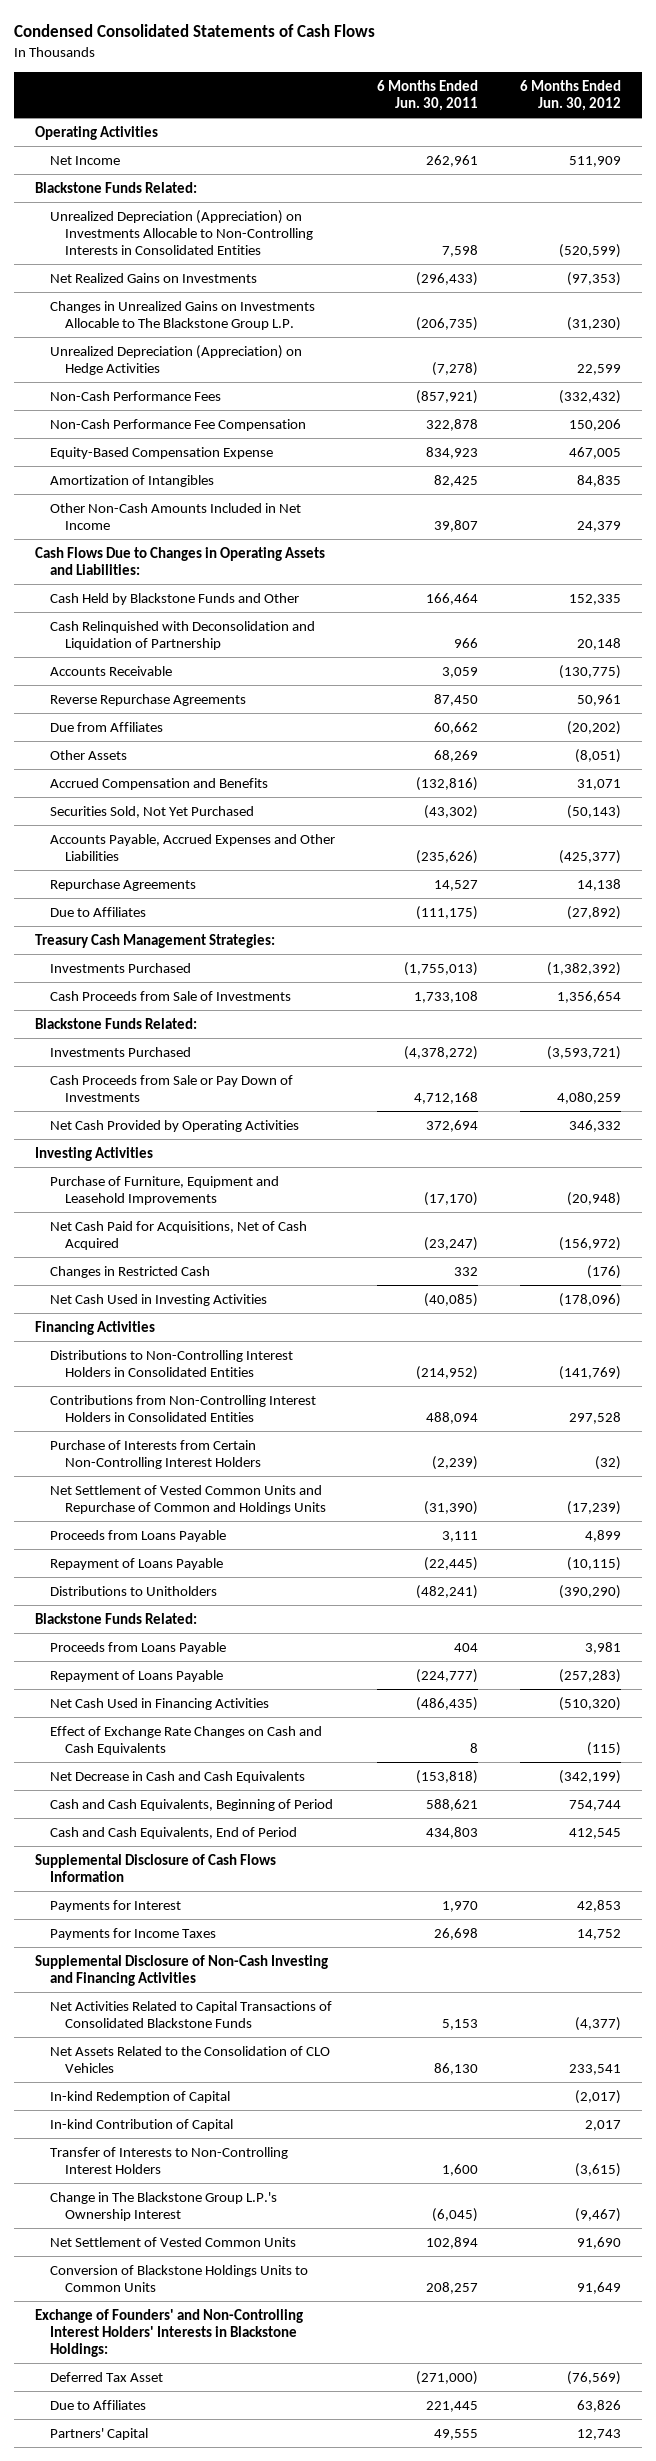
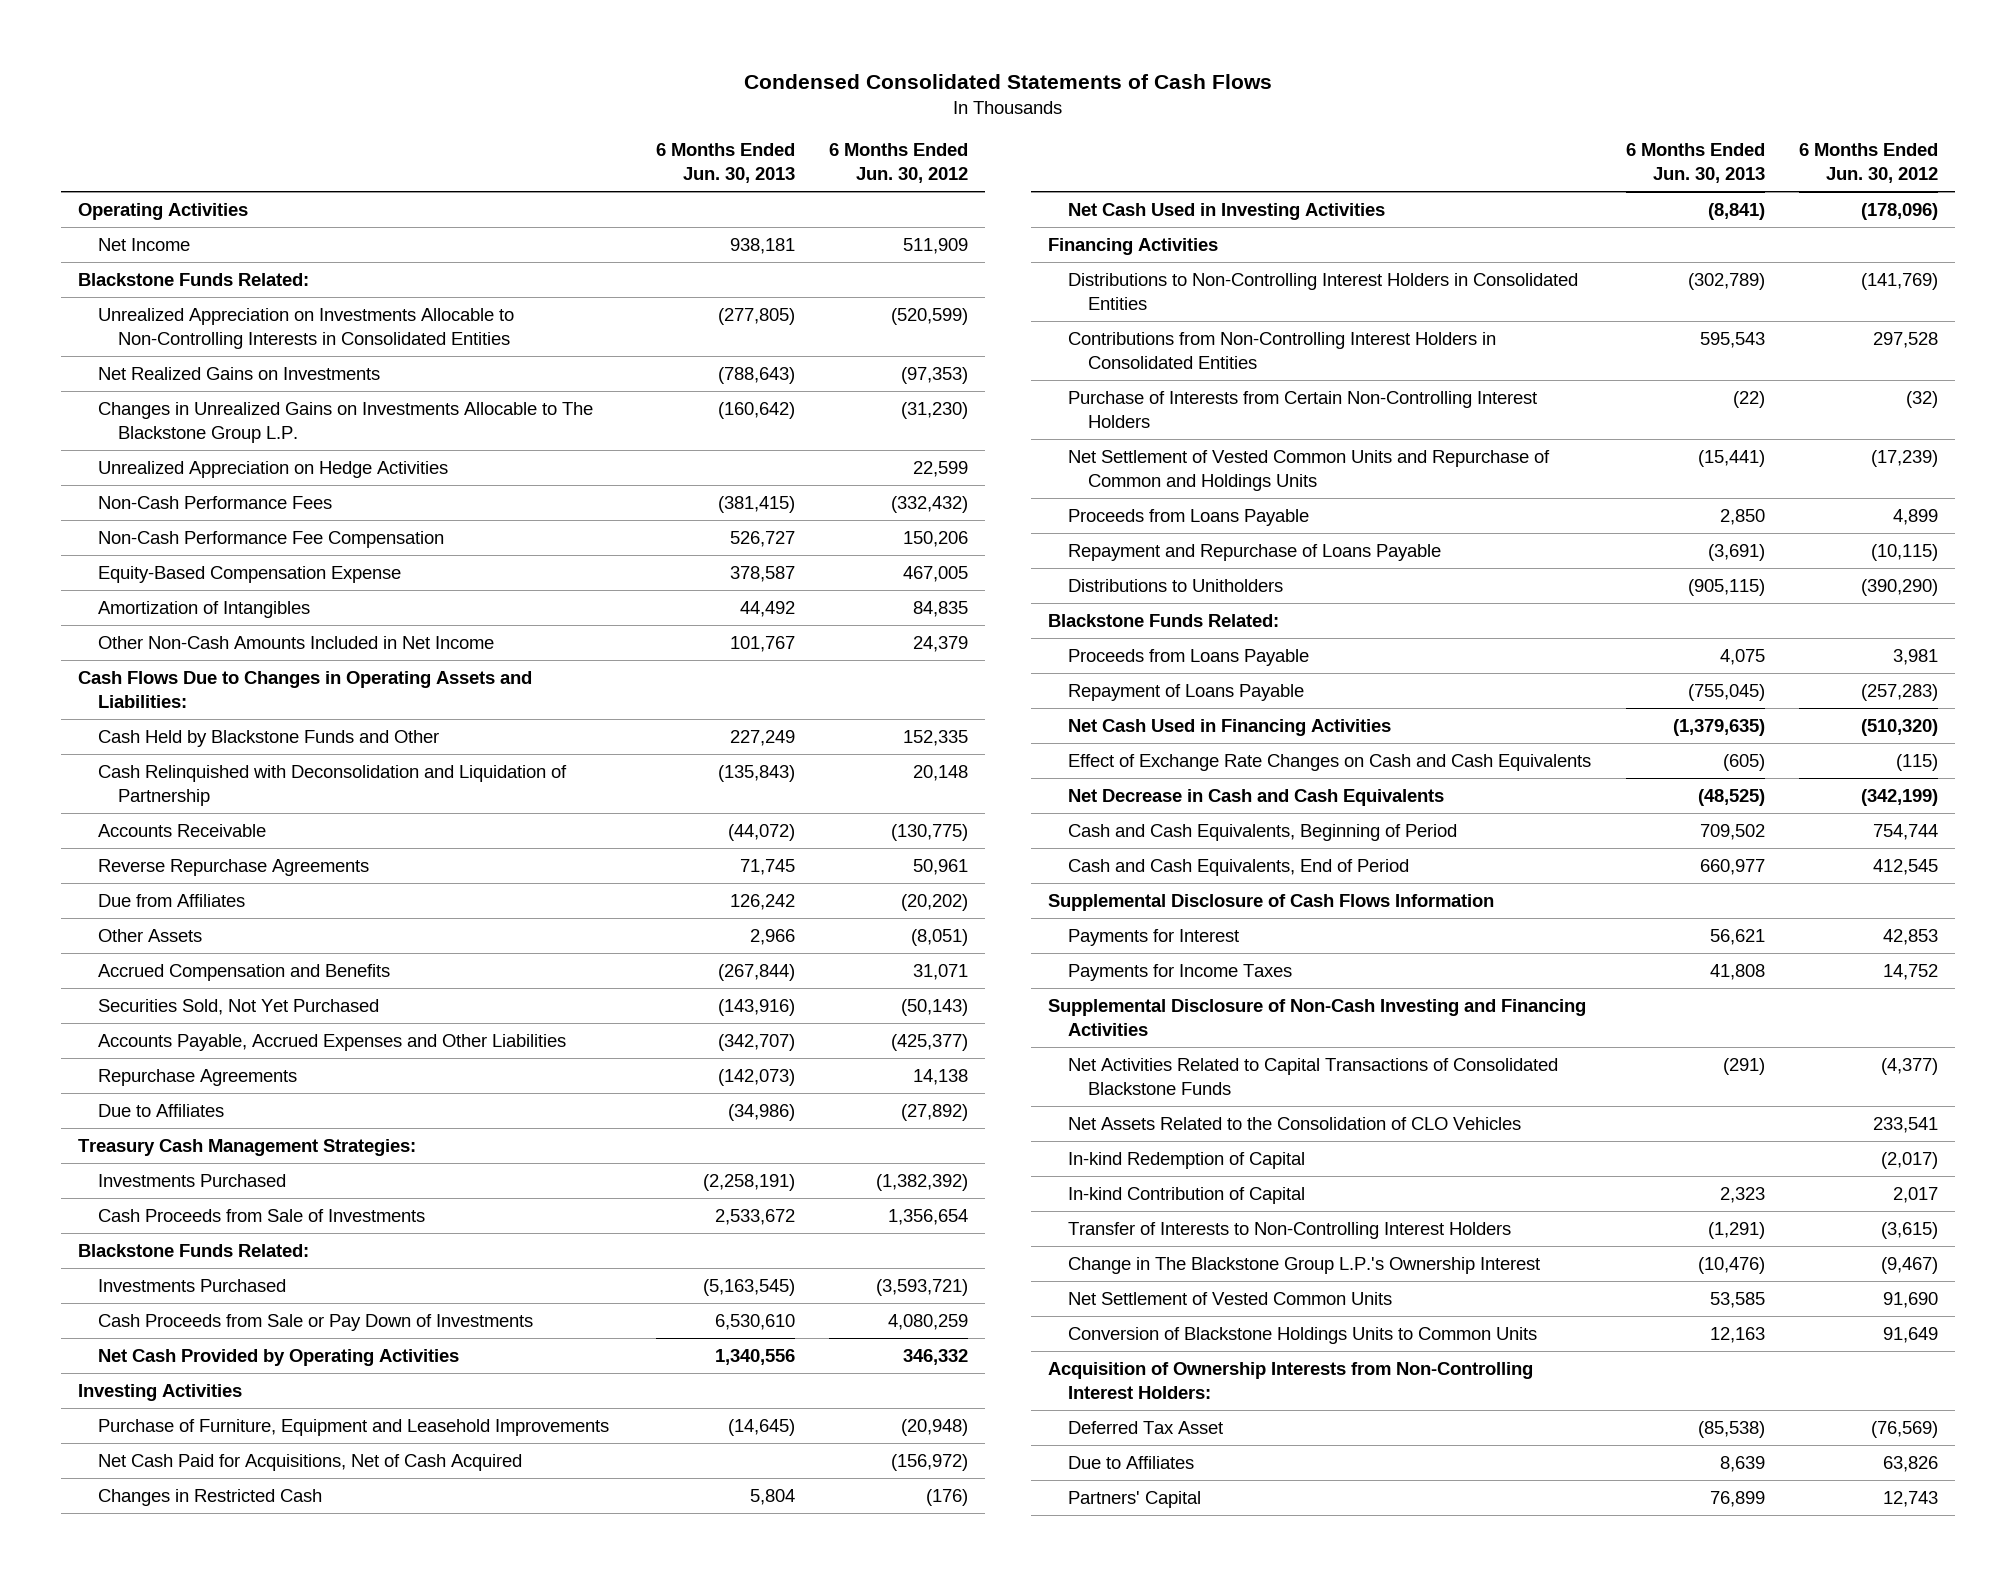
[376,80,478,112] 6 Months Ended Jun. 30, 2011 -> none
none -> [655,143,795,184] 6 Months Ended Jun. 30, 2013
[49,209,313,256] Unrealized Depreciation (Appreciation) on Investments Allocable to Non-Controlling Interests in Consolidated Entities -> [98,307,515,349] Unrealized Appreciation on Investments Allocable to Non-Controlling Interests in Consolidated Entities
[49,344,302,376] Unrealized Depreciation (Appreciation) on Hedge Activities -> [98,460,449,478] Unrealized Appreciation on Hedge Activities
[49,1557,223,1570] Repayment of Loans Payable -> [1068,543,1442,561] Repayment and Repurchase of Loans Payable
[34,2308,303,2358] Exchange of Founders' and Non-Controlling Interest Holders' Interests in Blackstone Holdings: -> [1048,1361,1534,1399] Acquisition of Ownership Interests from Non-Controlling Interest Holders:

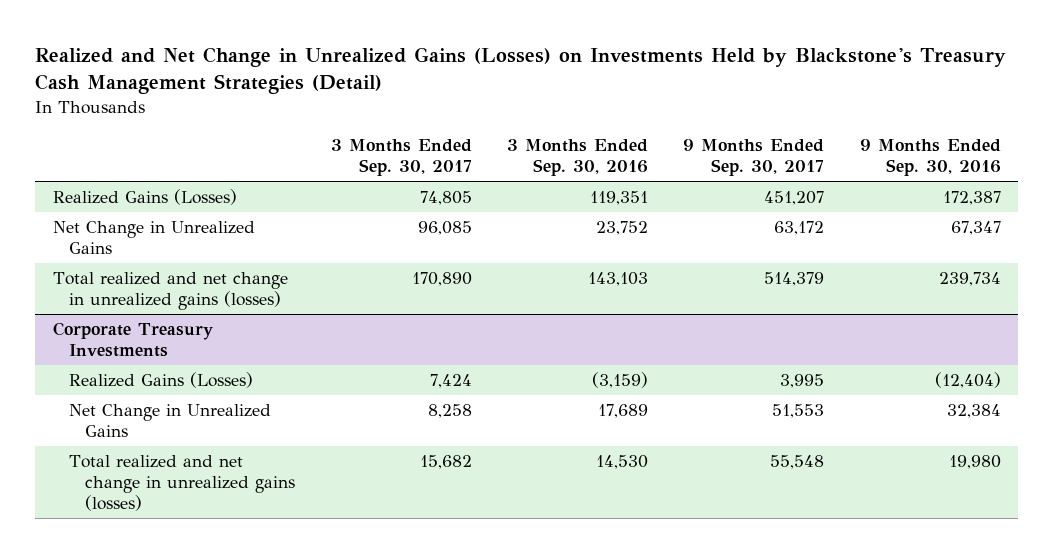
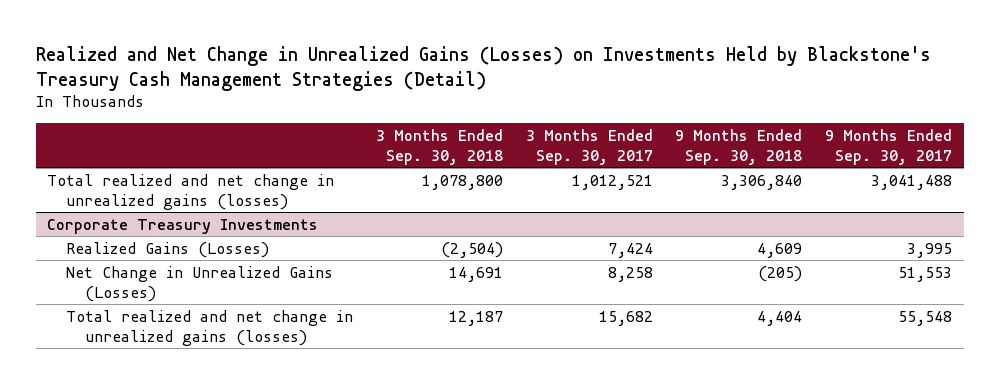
[506,139,648,177] 3 Months Ended Sep. 30, 2016 -> none
[859,139,1001,177] 9 Months Ended Sep. 30, 2016 -> none
none -> [375,128,503,165] 3 Months Ended Sep. 30, 2018
none -> [675,128,803,165] 9 Months Ended Sep. 30, 2018
[53,188,238,205] Realized Gains (Losses) -> none
[53,220,256,255] Net Change in Unrealized Gains -> none
[411,271,472,286] 170,890 -> [571,174,653,190] 1,012,521
[764,271,825,286] 514,379 -> [871,174,953,190] 3,041,488
[69,403,272,438] Net Change in Unrealized Gains -> [65,265,333,302] Net Change in Unrealized Gains (Losses)

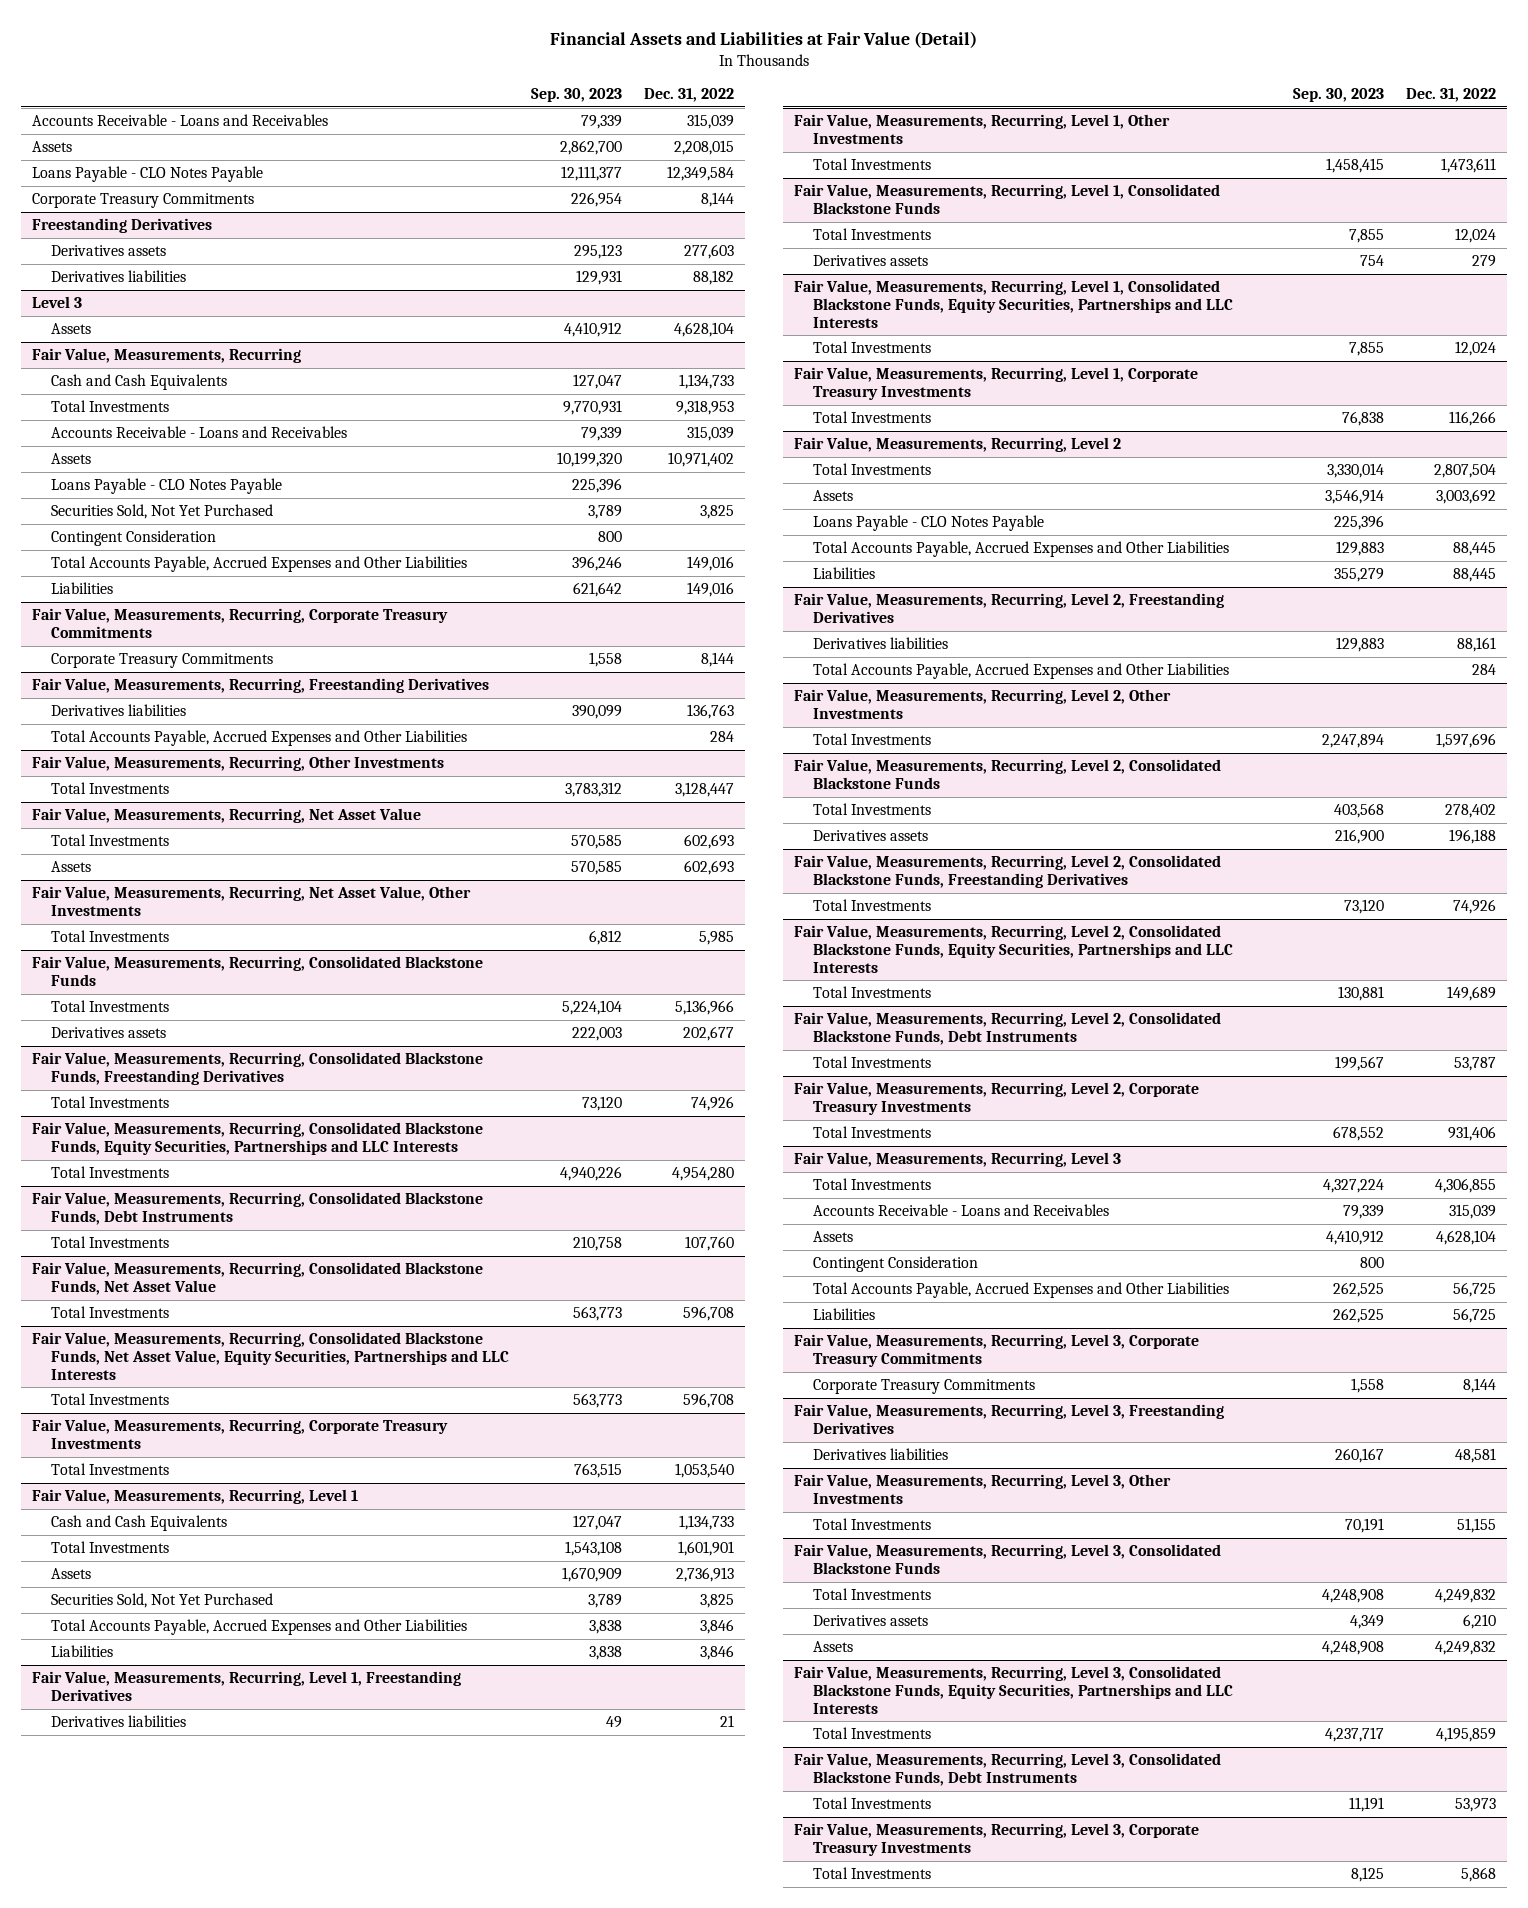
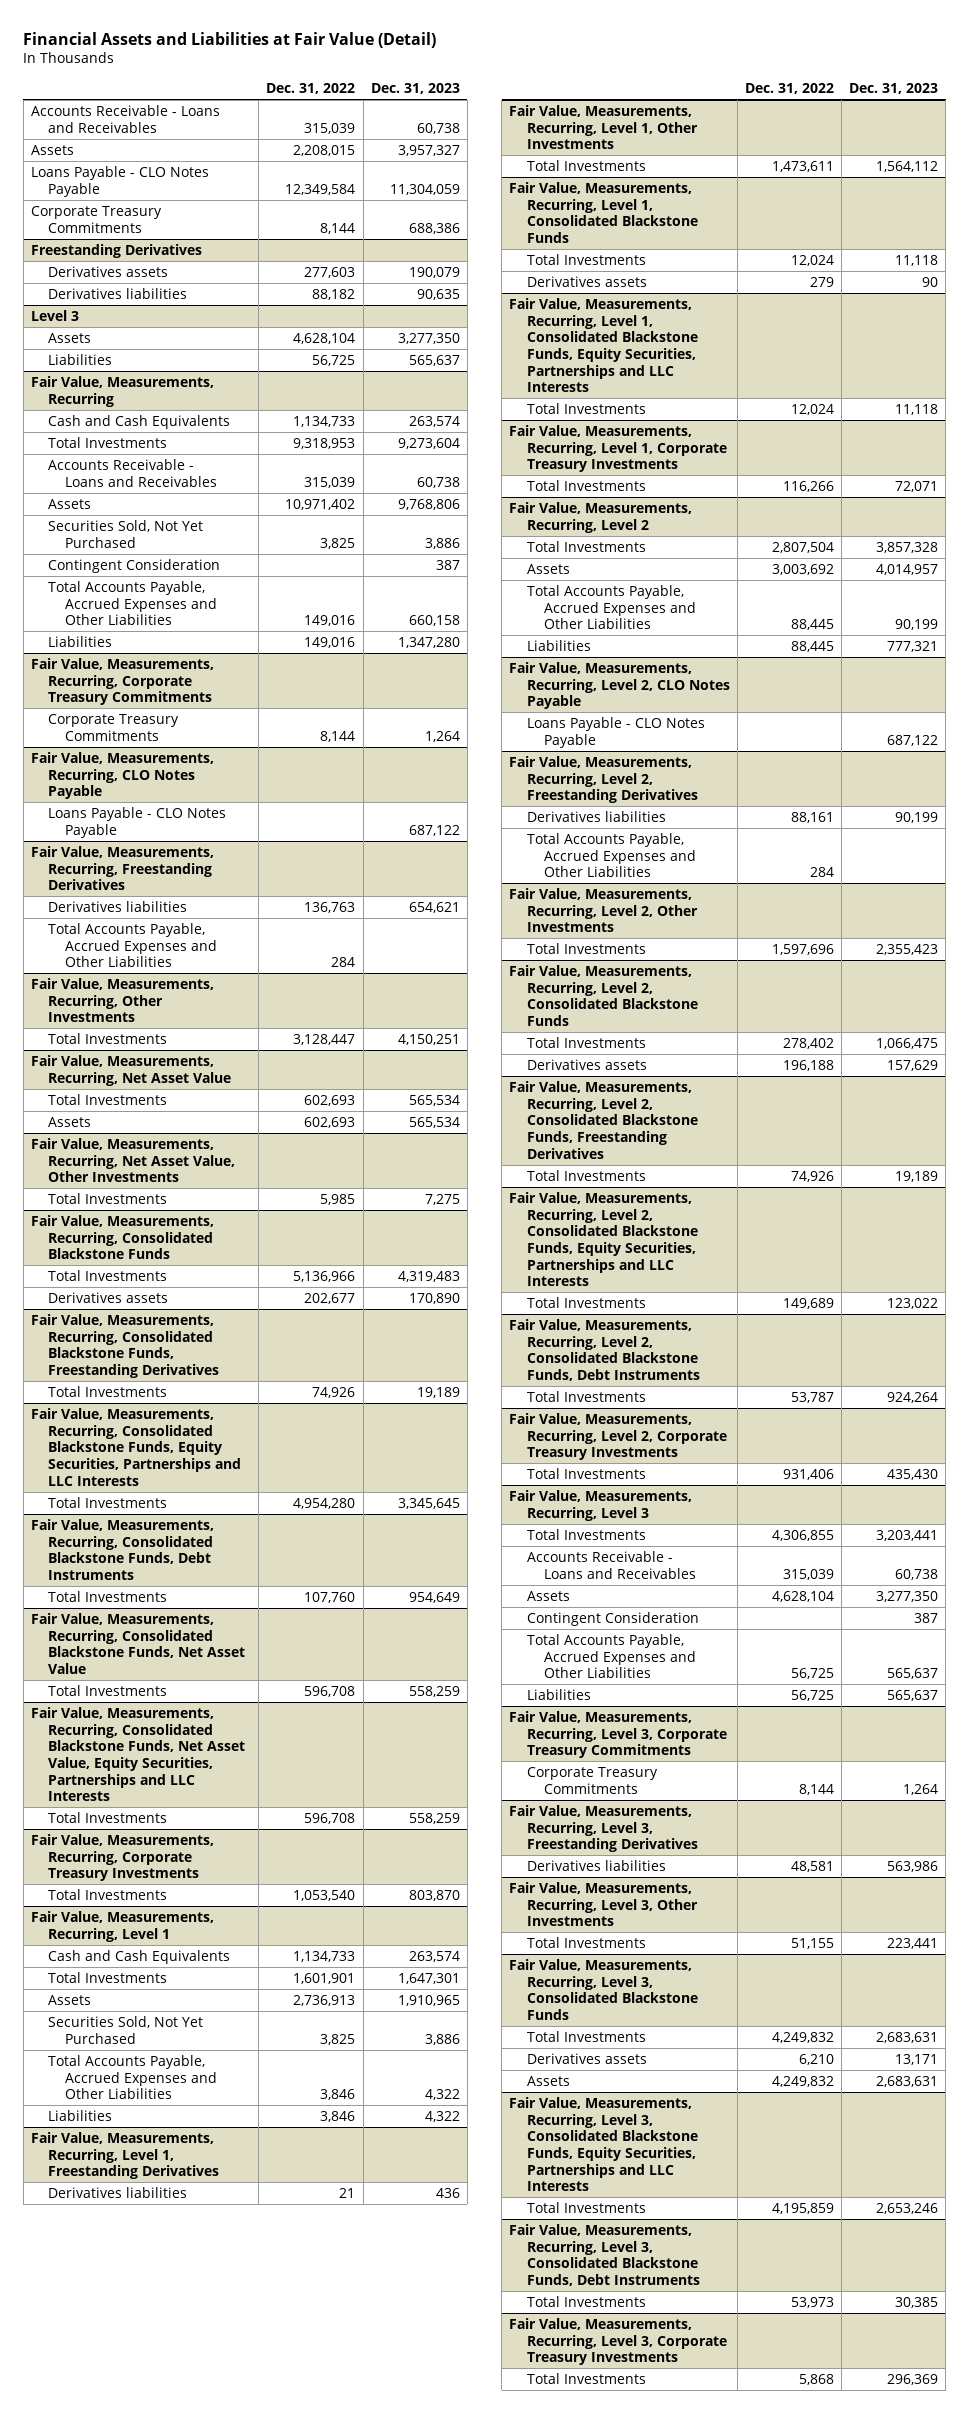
[530,88,622,103] Sep. 30, 2023 -> none
none -> [370,82,460,94] Dec. 31, 2023
none -> [48,353,113,365] Liabilities
[50,478,282,495] Loans Payable - CLO Notes Payable -> none
none -> [30,751,214,800] Fair Value, Measurements, Recurring, CLO Notes Payable
none -> [48,806,227,838] Loans Payable - CLO Notes Payable
[812,515,1044,532] Loans Payable - CLO Notes Payable -> none
none -> [509,661,730,710] Fair Value, Measurements, Recurring, Level 2, CLO Notes Payable
none -> [526,716,705,748] Loans Payable - CLO Notes Payable

